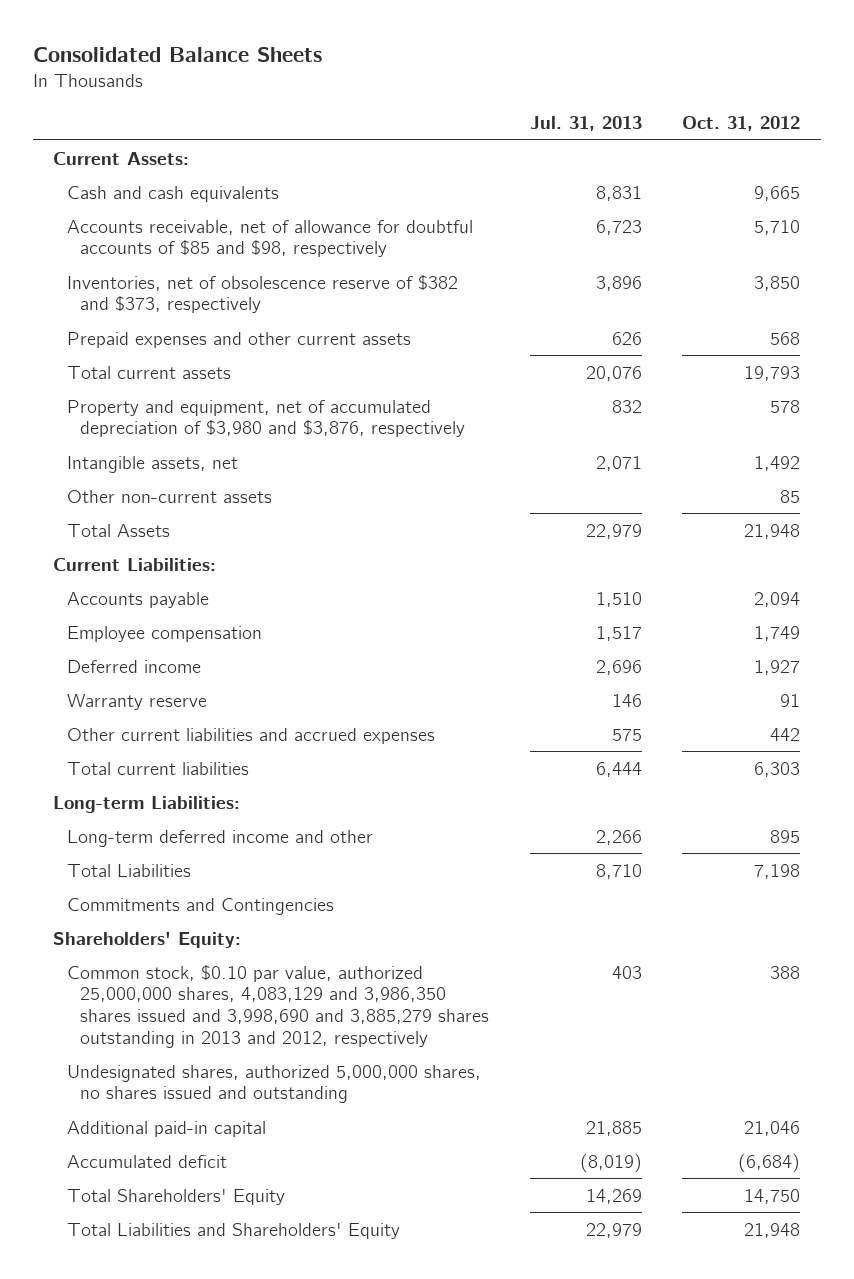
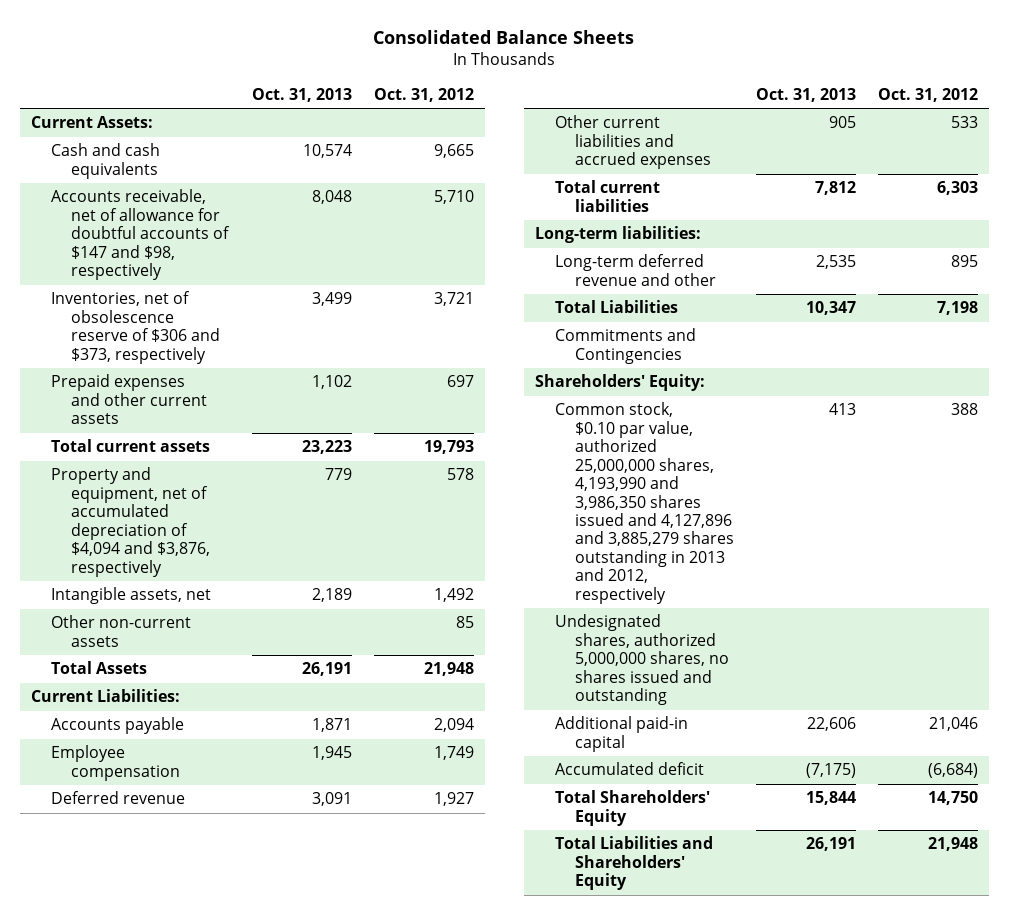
[529,115,642,131] Jul. 31, 2013 -> none
none -> [252,87,353,102] Oct. 31, 2013
[66,219,473,258] Accounts receivable, net of allowance for doubtful accounts of $85 and $98, respectively -> [51,189,231,281] Accounts receivable, net of allowance for doubtful accounts of $147 and $98, respectively
[66,274,458,314] Inventories, net of obsolescence reserve of $382 and $373, respectively -> [51,291,221,364] Inventories, net of obsolescence reserve of $306 and $373, respectively
[754,275,801,291] 3,850 -> [434,292,475,307] 3,721
[770,331,801,345] 568 -> [447,375,475,388] 697
[66,399,466,438] Property and equipment, net of accumulated depreciation of $3,980 and $3,876, respectively -> [51,467,211,577] Property and equipment, net of accumulated depreciation of $4,094 and $3,876, respectively
[66,693,207,710] Warranty reserve -> none
[66,659,201,673] Deferred income -> [51,791,186,805] Deferred revenue
[770,727,801,741] 442 -> [950,116,978,129] 533
[53,795,241,813] Long-term Liabilities: -> [534,226,701,244] Long-term liabilities:
[66,829,373,847] Long-term deferred income and other -> [554,254,716,286] Long-term deferred revenue and other
[66,964,490,1048] Common stock, $0.10 par value, authorized 25,000,000 shares, 4,083,129 and 3,986,350 shares issued and 3,998,690 and 3,885,279 shares outstanding in 2013 and 2012, respectively -> [554,402,734,604] Common stock, $0.10 par value, authorized 25,000,000 shares, 4,193,990 and 3,986,350 shares issued and 4,127,896 and 3,885,279 shares outstanding in 2013 and 2012, respectively

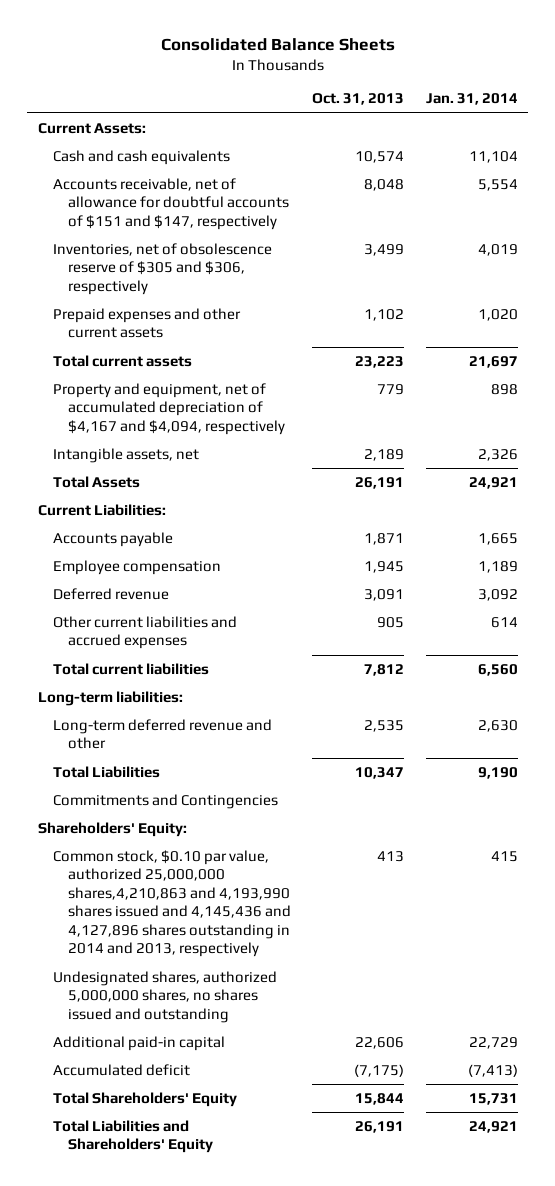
[374,87,475,102] Oct. 31, 2012 -> none
none -> [425,93,518,106] Jan. 31, 2014
[51,189,231,281] Accounts receivable, net of allowance for doubtful accounts of $147 and $98, respectively -> [52,177,289,230] Accounts receivable, net of allowance for doubtful accounts of $151 and $147, respectively
[51,291,221,364] Inventories, net of obsolescence reserve of $306 and $373, respectively -> [52,242,272,295] Inventories, net of obsolescence reserve of $305 and $306, respectively
[51,467,211,577] Property and equipment, net of accumulated depreciation of $4,094 and $3,876, respectively -> [52,382,285,435] Property and equipment, net of accumulated depreciation of $4,167 and $4,094, respectively
[51,615,192,647] Other non-current assets -> none
[554,402,734,604] Common stock, $0.10 par value, authorized 25,000,000 shares, 4,193,990 and 3,986,350 shares issued and 4,127,896 and 3,885,279 shares outstanding in 2013 and 2012, respectively -> [52,849,291,958] Common stock, $0.10 par value, authorized 25,000,000 shares,4,210,863 and 4,193,990 shares issued and 4,145,436 and 4,127,896 shares outstanding in 2014 and 2013, respectively

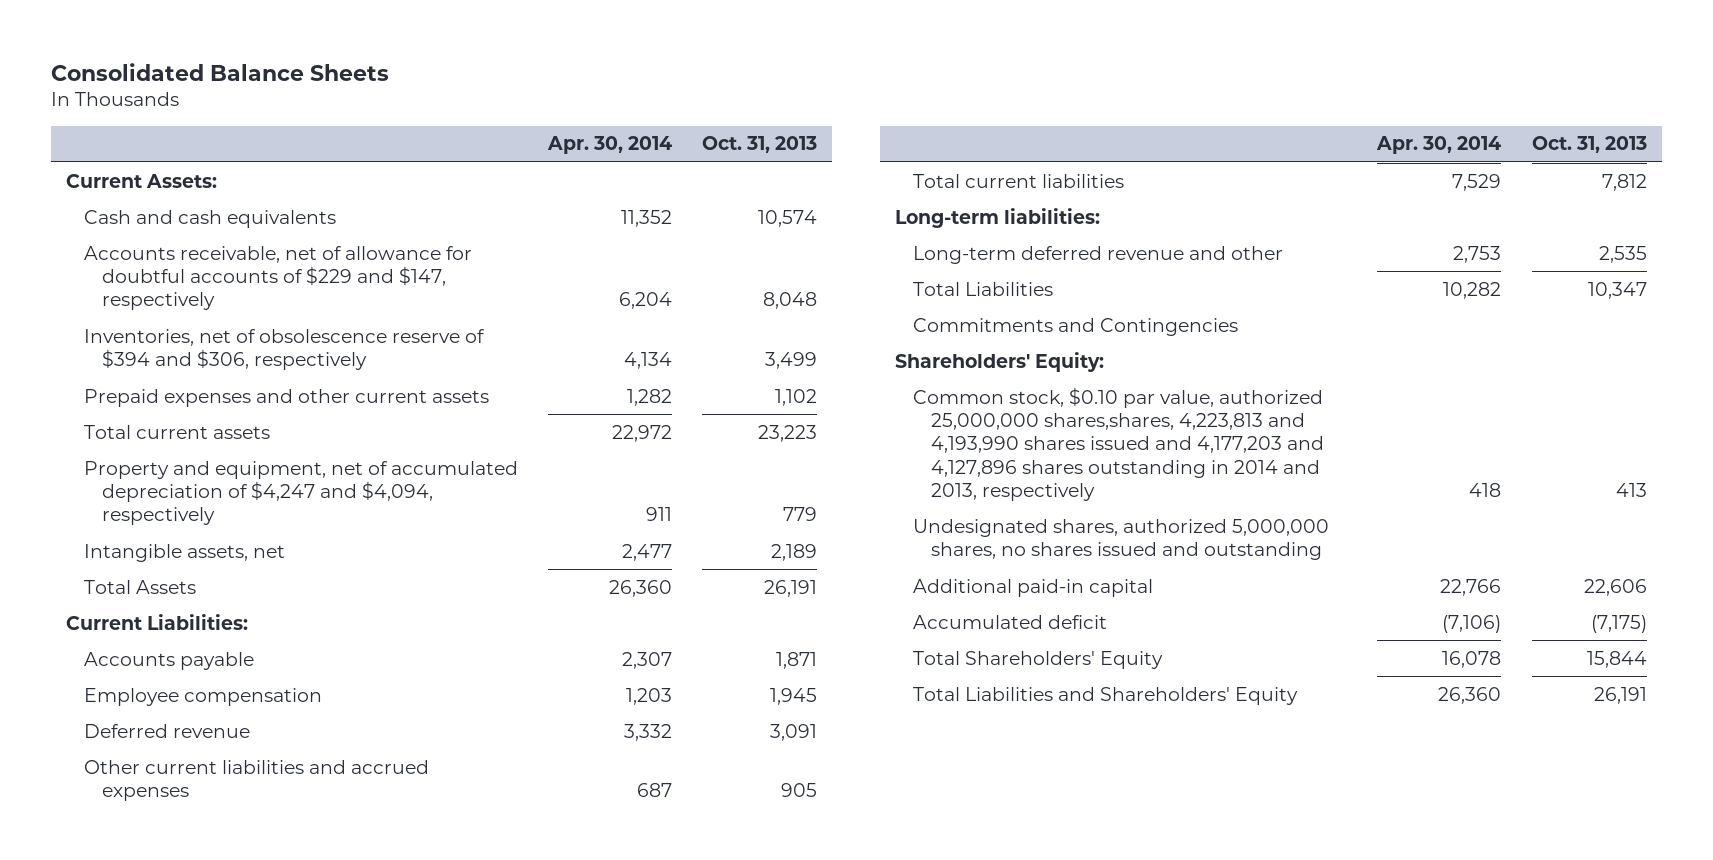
[425,93,518,106] Jan. 31, 2014 -> none
none -> [546,136,672,155] Apr. 30, 2014
[52,177,289,230] Accounts receivable, net of allowance for doubtful accounts of $151 and $147, respectively -> [83,245,472,311] Accounts receivable, net of allowance for doubtful accounts of $229 and $147, respectively
[52,242,272,295] Inventories, net of obsolescence reserve of $305 and $306, respectively -> [83,328,485,371] Inventories, net of obsolescence reserve of $394 and $306, respectively
[52,382,285,435] Property and equipment, net of accumulated depreciation of $4,167 and $4,094, respectively -> [83,460,518,526] Property and equipment, net of accumulated depreciation of $4,247 and $4,094, respectively
[52,849,291,958] Common stock, $0.10 par value, authorized 25,000,000 shares,4,210,863 and 4,193,990 shares issued and 4,145,436 and 4,127,896 shares outstanding in 2014 and 2013, respectively -> [913,386,1324,501] Common stock, $0.10 par value, authorized 25,000,000 shares,shares, 4,223,813 and 4,193,990 shares issued and 4,177,203 and 4,127,896 shares outstanding in 2014 and 2013, respectively

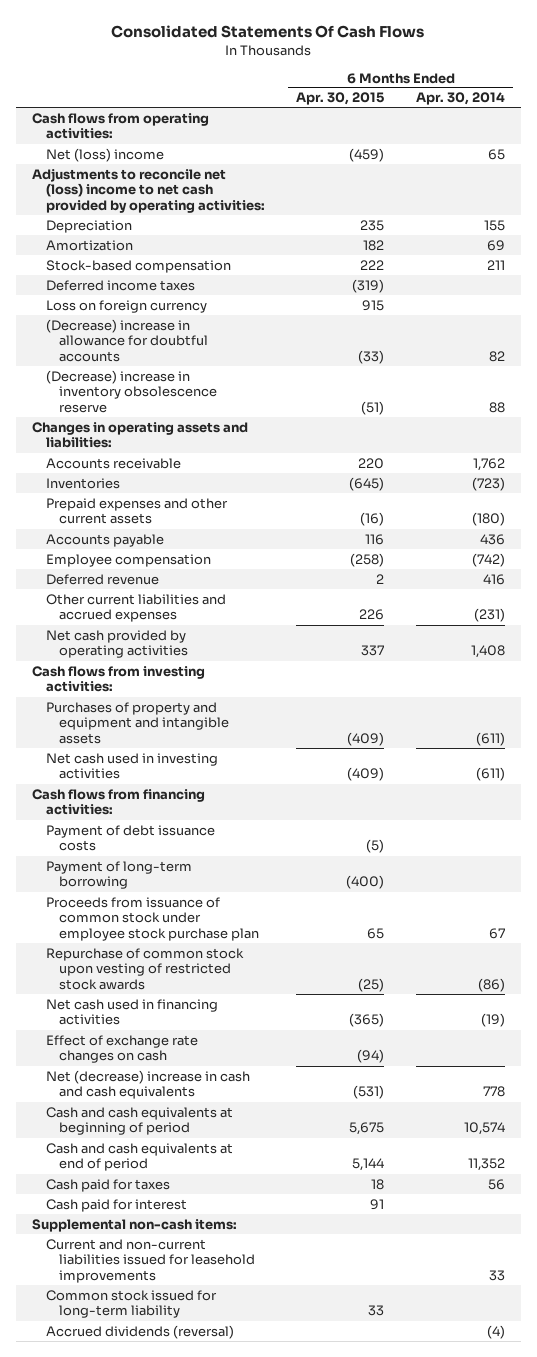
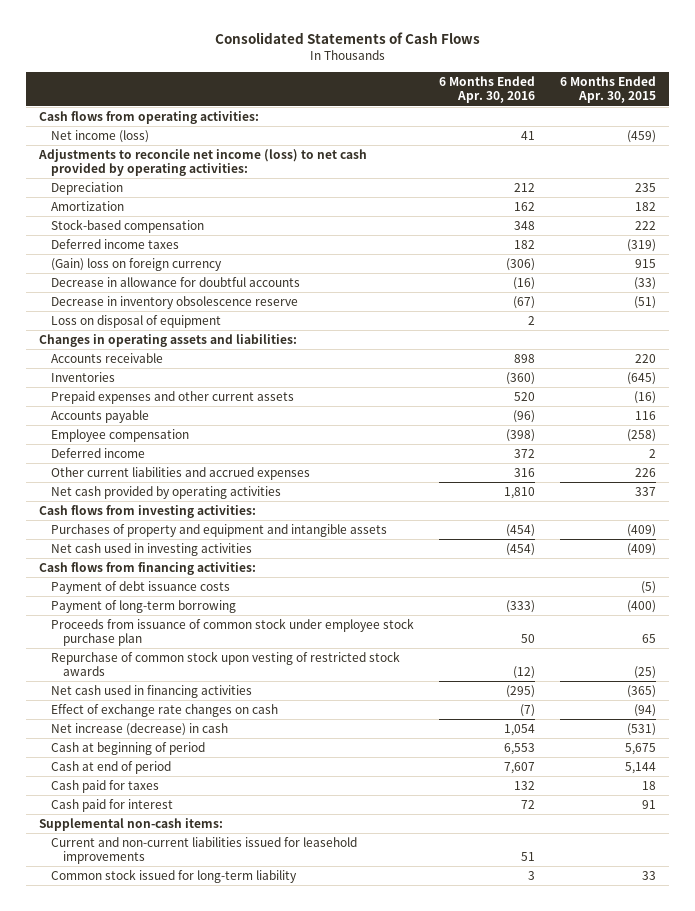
[111,24,425,38] Consolidated Statements Of Cash Flows -> [214,32,480,45] Consolidated Statements of Cash Flows
[415,92,505,106] Apr. 30, 2014 -> none
none -> [439,75,536,104] 6 Months Ended Apr. 30, 2016
[45,147,164,162] Net (loss) income -> [50,129,149,143] Net income (loss)
[32,167,265,214] Adjustments to reconcile net (loss) income to net cash provided by operating activities: -> [37,148,367,177] Adjustments to reconcile net income (loss) to net cash provided by operating activities:
[45,299,207,313] Loss on foreign currency -> [50,257,222,271] (Gain) loss on foreign currency
[45,318,209,363] (Decrease) increase in allowance for doubtful accounts -> [50,276,300,287] Decrease in allowance for doubtful accounts
[45,369,218,414] (Decrease) increase in inventory obsolescence reserve -> [50,295,298,309] Decrease in inventory obsolescence reserve
none -> [50,314,221,328] Loss on disposal of equipment
[45,573,159,585] Deferred revenue -> [50,447,145,458] Deferred income
[45,1069,250,1100] Net (decrease) increase in cash and cash equivalents -> [50,722,228,736] Net increase (decrease) in cash
[45,1106,233,1136] Cash and cash equivalents at beginning of period -> [50,741,205,755] Cash at beginning of period
[45,1142,233,1172] Cash and cash equivalents at end of period -> [50,760,171,774] Cash at end of period
[45,1324,234,1339] Accrued dividends (reversal) -> none

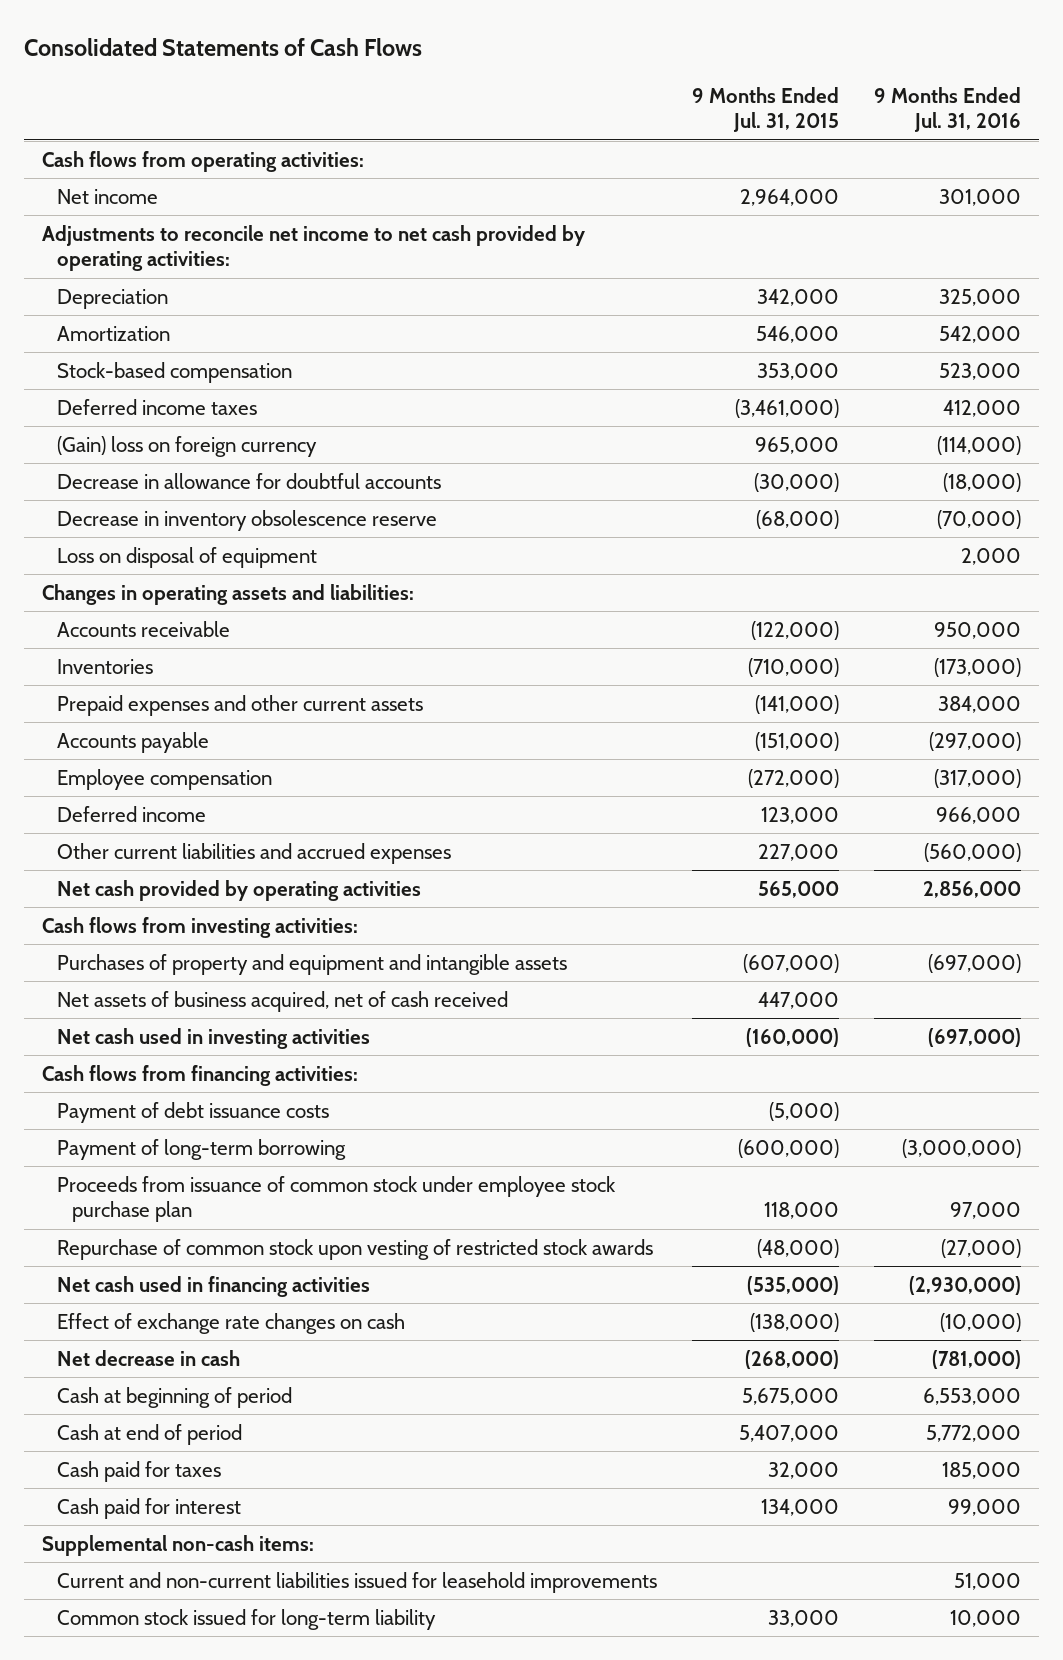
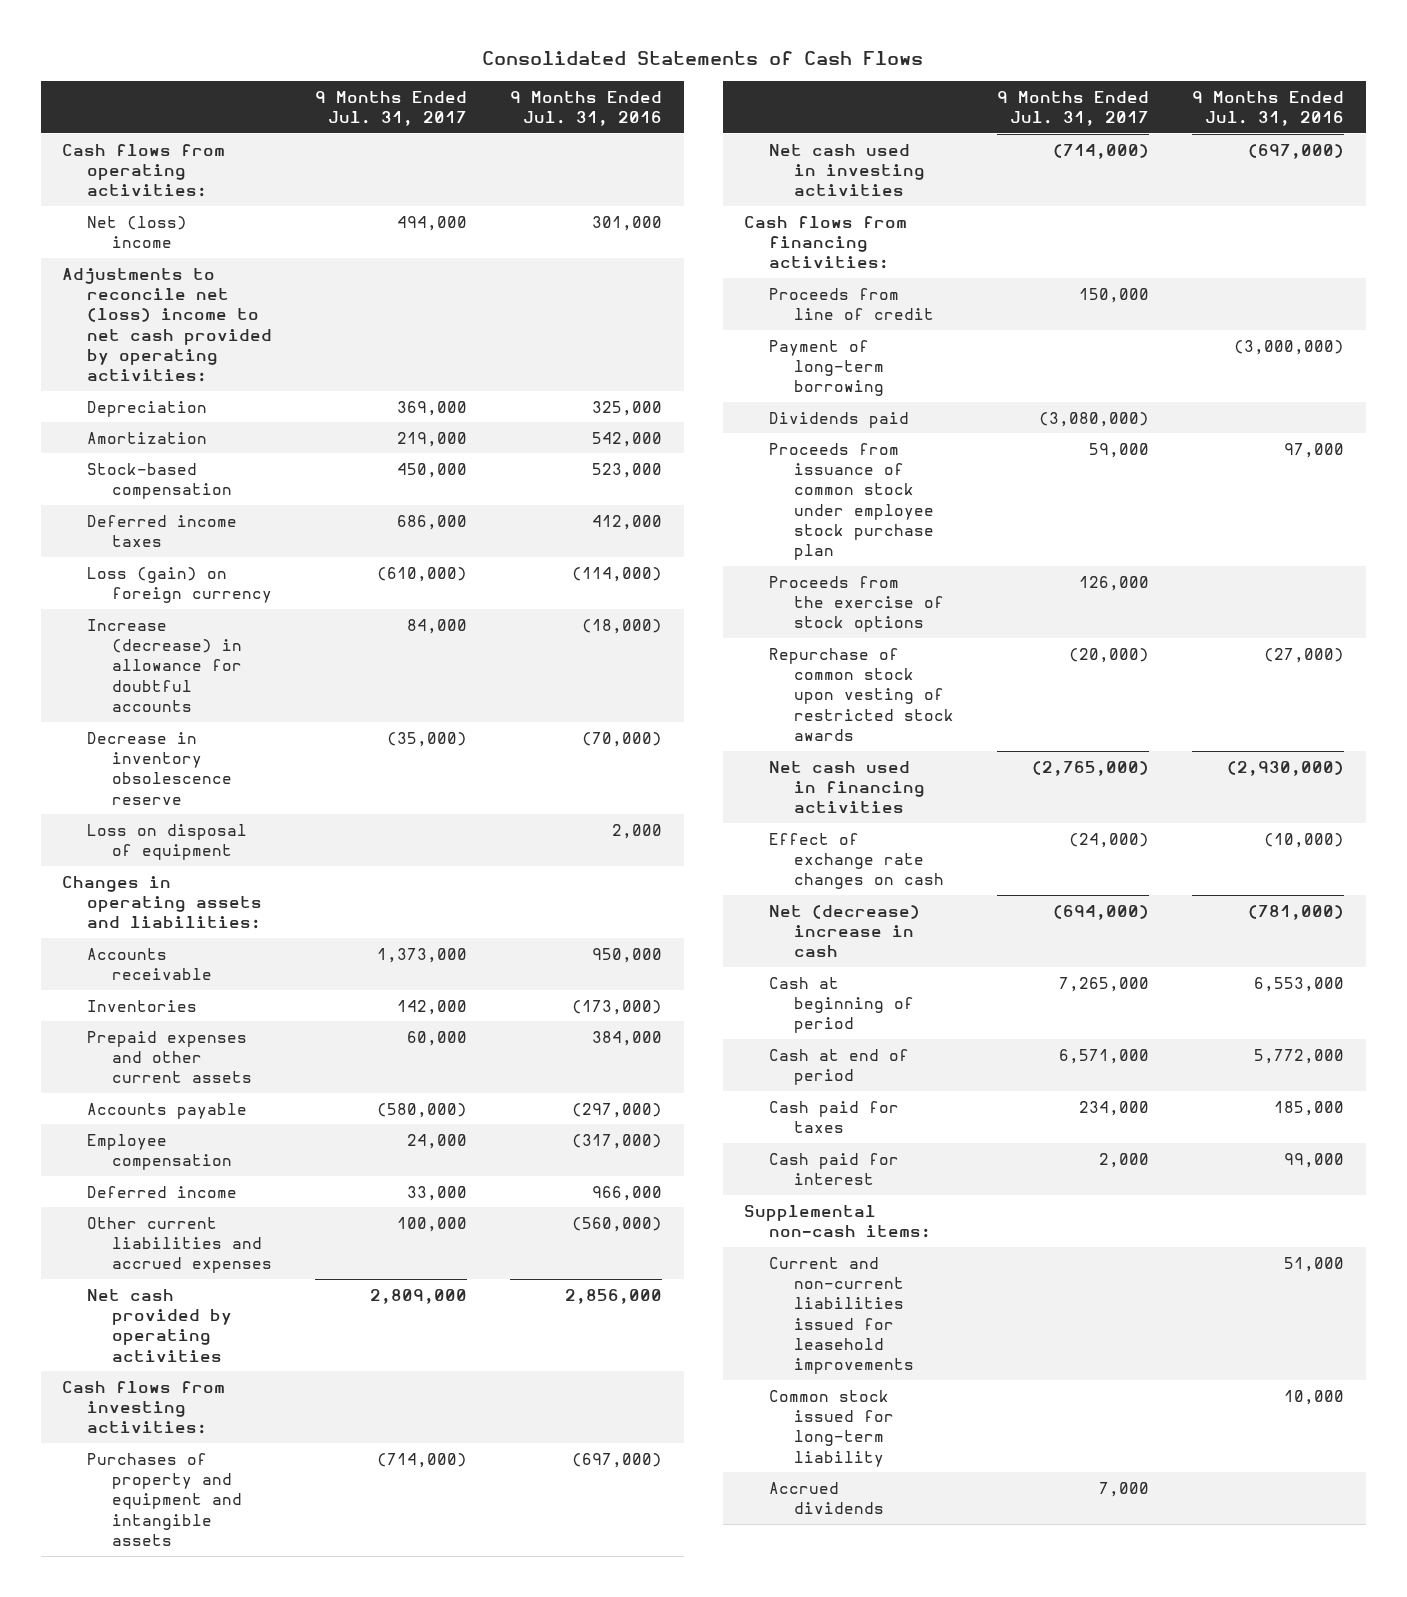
[692,86,840,133] 9 Months Ended Jul. 31, 2015 -> none
none -> [315,90,468,126] 9 Months Ended Jul. 31, 2017
[57,188,159,204] Net income -> [87,215,188,248] Net (loss) income
[41,224,585,272] Adjustments to reconcile net income to net cash provided by operating activities: -> [62,267,273,383] Adjustments to reconcile net (loss) income to net cash provided by operating activities:
[57,435,318,457] (Gain) loss on foreign currency -> [87,566,272,603] Loss (gain) on foreign currency
[57,472,442,489] Decrease in allowance for doubtful accounts -> [87,618,242,712] Increase (decrease) in allowance for doubtful accounts
[57,990,509,1012] Net assets of business acquired, net of cash received -> none
[57,1101,330,1123] Payment of debt issuance costs -> none
none -> [769,287,934,320] Proceeds from line of credit
none -> [769,411,910,428] Dividends paid
none -> [769,575,944,633] Proceeds from the exercise of stock options
[57,1349,241,1366] Net decrease in cash -> [769,904,921,958] Net (decrease) increase in cash
none -> [769,1481,884,1514] Accrued dividends

